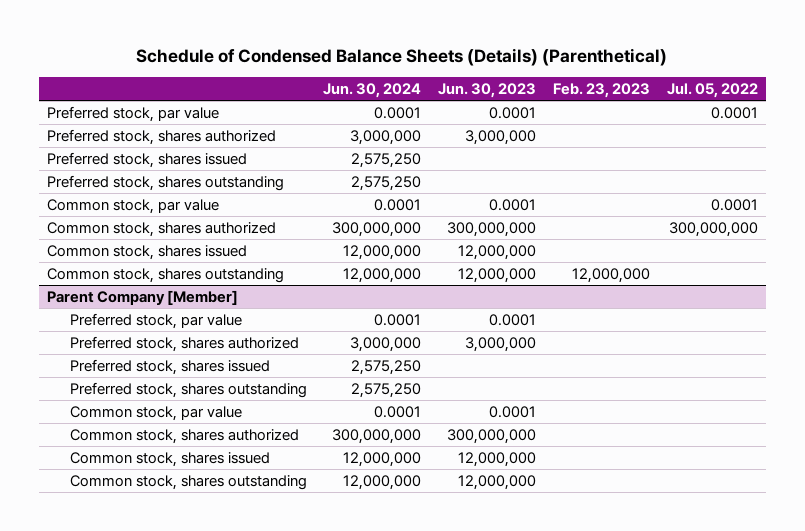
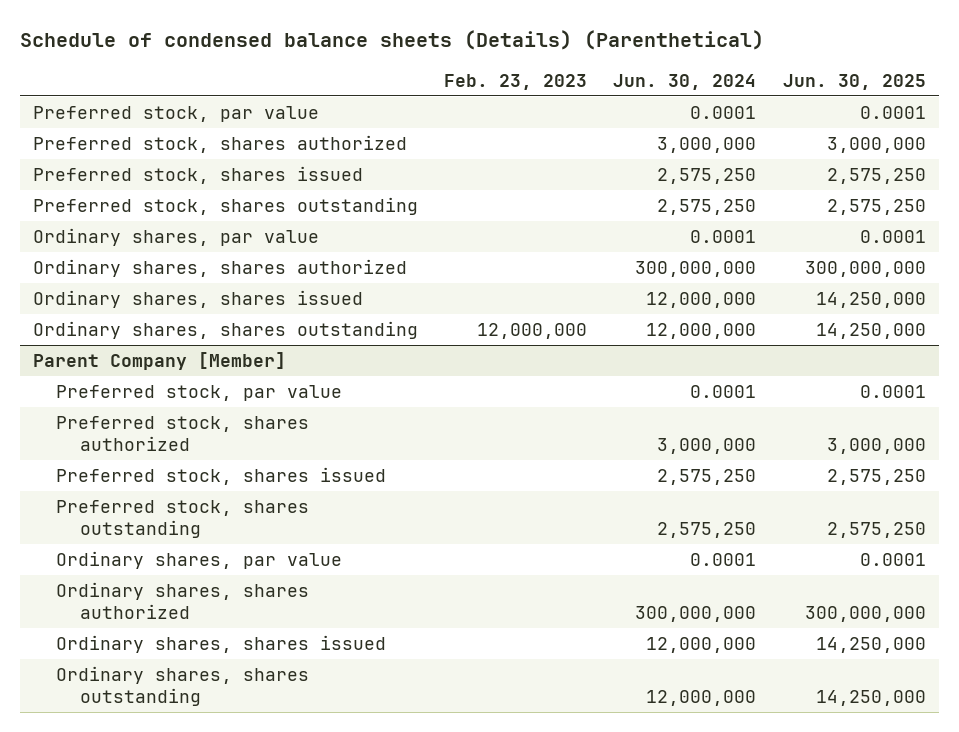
[136,48,668,67] Schedule of Condensed Balance Sheets (Details) (Parenthetical) -> [19,30,764,51] Schedule of condensed balance sheets (Details) (Parenthetical)
[438,83,537,99] Jun. 30, 2023 -> none
[666,83,758,99] Jul. 05, 2022 -> none
none -> [782,73,926,90] Jun. 30, 2025
[46,198,219,214] Common stock, par value -> [32,227,319,246] Ordinary shares, par value
[46,221,276,237] Common stock, shares authorized -> [32,258,407,277] Ordinary shares, shares authorized
[46,244,247,260] Common stock, shares issued -> [32,289,363,308] Ordinary shares, shares issued
[46,267,284,283] Common stock, shares outstanding -> [32,320,418,339] Ordinary shares, shares outstanding
[69,405,242,421] Common stock, par value -> [56,550,343,569] Ordinary shares, par value
[69,428,299,444] Common stock, shares authorized -> [56,581,310,619] Ordinary shares, shares authorized
[69,451,270,467] Common stock, shares issued -> [56,634,387,653] Ordinary shares, shares issued
[69,474,307,490] Common stock, shares outstanding -> [56,665,310,706] Ordinary shares, shares outstanding

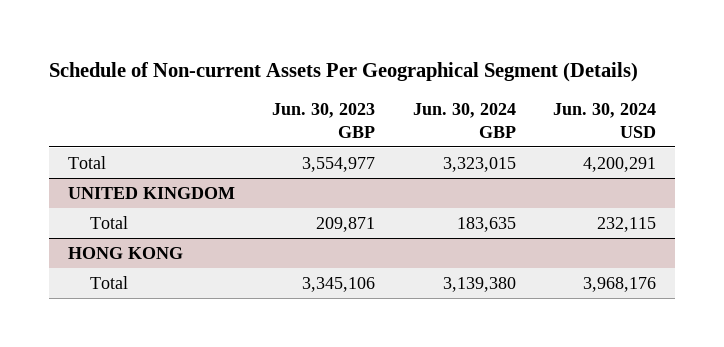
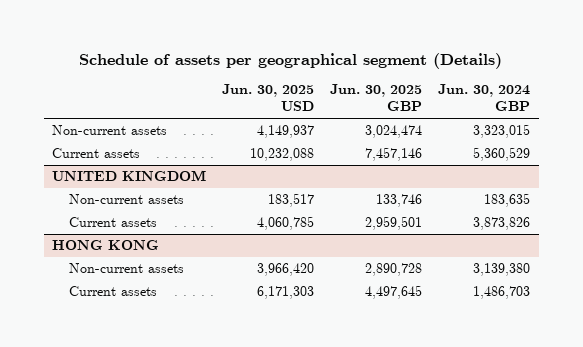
[48,61,638,82] Schedule of Non-current Assets Per Geographical Segment (Details) -> [79,52,503,69] Schedule of assets per geographical segment (Details)
[272,103,376,138] Jun. 30, 2023 GBP -> none
[553,103,657,138] Jun. 30, 2024 USD -> none
none -> [222,84,315,112] Jun. 30, 2025 USD
none -> [330,84,423,112] Jun. 30, 2025 GBP
[67,155,106,169] Total -> [52,125,168,136] Non-current assets
none -> [52,148,141,159] Current assets
[90,215,129,229] Total -> [68,194,184,205] Non-current assets
none -> [68,217,157,228] Current assets
[90,275,129,289] Total -> [68,263,184,274] Non-current assets
none -> [68,286,157,297] Current assets

